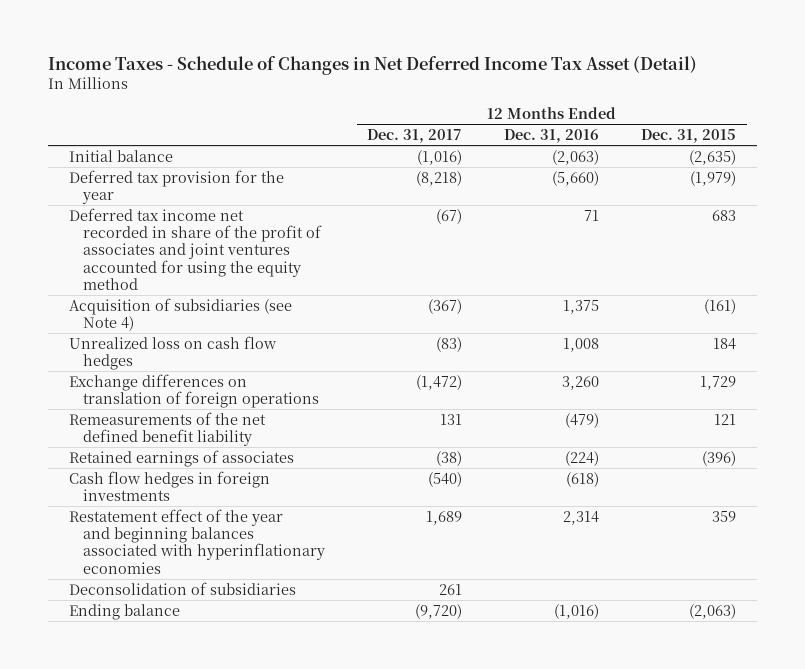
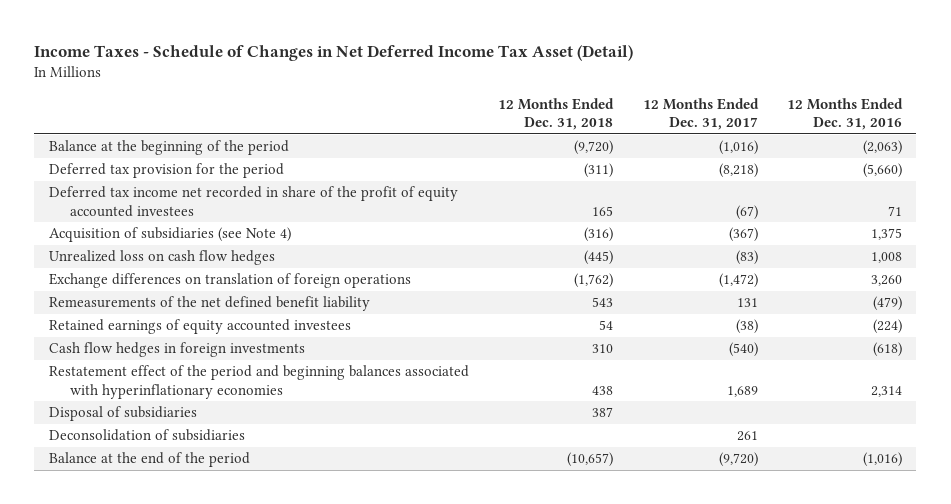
[641,129,737,144] Dec. 31, 2015 -> none
none -> [498,97,615,131] 12 Months Ended Dec. 31, 2018
[68,149,173,162] Initial balance -> [49,140,290,156] Balance at the beginning of the period
[68,169,284,204] Deferred tax provision for the year -> [49,163,285,179] Deferred tax provision for the period
[68,207,323,290] Deferred tax income net recorded in share of the profit of associates and joint ventures accounted for using the equity method -> [49,186,459,217] Deferred tax income net recorded in share of the profit of equity accounted investees
[68,449,294,467] Retained earnings of associates -> [49,319,352,335] Retained earnings of equity accounted investees
[68,508,326,574] Restatement effect of the year and beginning balances associated with hyperinflationary economies -> [49,365,470,399] Restatement effect of the period and beginning balances associated with hyperinflationary economies
none -> [49,406,198,422] Disposal of subsidiaries
[68,603,180,620] Ending balance -> [49,452,251,468] Balance at the end of the period

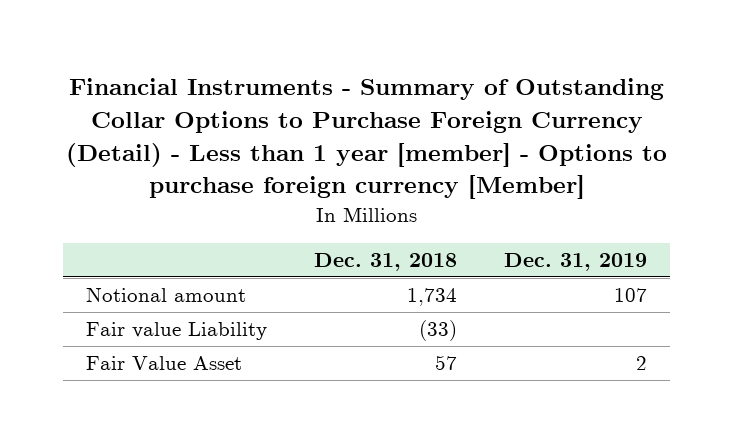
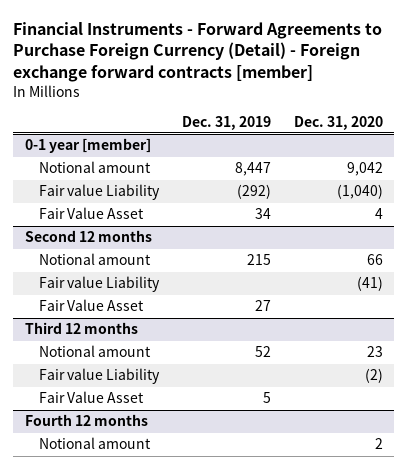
[65,78,667,200] Financial Instruments - Summary of Outstanding Collar Options to Purchase Foreign Currency (Detail) - Less than 1 year [member] - Options to purchase foreign currency [Member] -> [13,21,383,82] Financial Instruments - Forward Agreements to Purchase Foreign Currency (Detail) - Foreign exchange forward contracts [member]
[314,252,458,271] Dec. 31, 2018 -> none
none -> [293,115,383,130] Dec. 31, 2020
none -> [24,138,151,154] 0-1 year [member]
[613,288,647,303] 107 -> [234,162,271,177] 8,447
none -> [38,184,160,201] Fair value Liability
none -> [38,207,144,220] Fair Value Asset
none -> [24,230,152,243] Second 12 months
none -> [38,253,151,266] Notional amount
[635,356,647,371] 2 -> [254,300,271,312] 27
none -> [24,322,138,335] Third 12 months
none -> [38,345,151,358] Notional amount
none -> [38,368,160,385] Fair value Liability
none -> [38,391,144,404] Fair Value Asset
none -> [24,414,148,427] Fourth 12 months
none -> [38,437,151,450] Notional amount

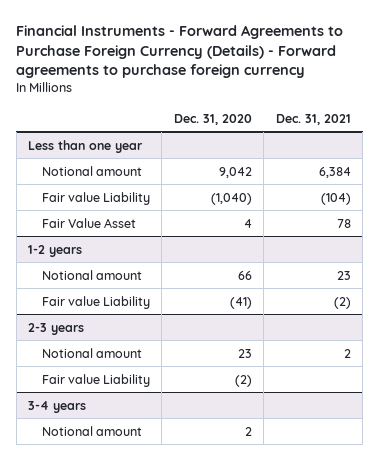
[13,21,383,82] Financial Instruments - Forward Agreements to Purchase Foreign Currency (Detail) - Foreign exchange forward contracts [member] -> [16,25,344,79] Financial Instruments - Forward Agreements to Purchase Foreign Currency (Details) - Forward agreements to purchase foreign currency
[181,115,271,130] Dec. 31, 2019 -> none
none -> [275,113,351,125] Dec. 31, 2021
[24,138,151,154] 0-1 year [member] -> [28,139,144,153] Less than one year
[24,230,152,243] Second 12 months -> [28,244,83,257] 1-2 years
[38,299,144,312] Fair Value Asset -> none
[24,322,138,335] Third 12 months -> [28,322,85,335] 2-3 years
[38,391,144,404] Fair Value Asset -> none
[24,414,148,427] Fourth 12 months -> [28,400,87,413] 3-4 years

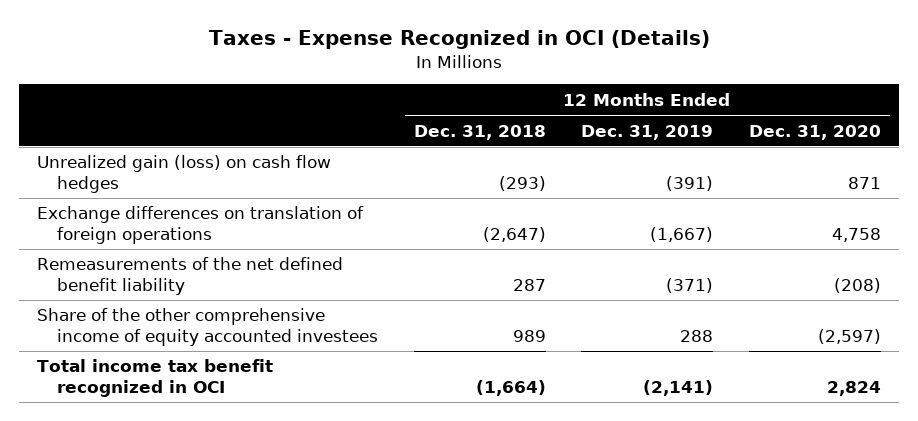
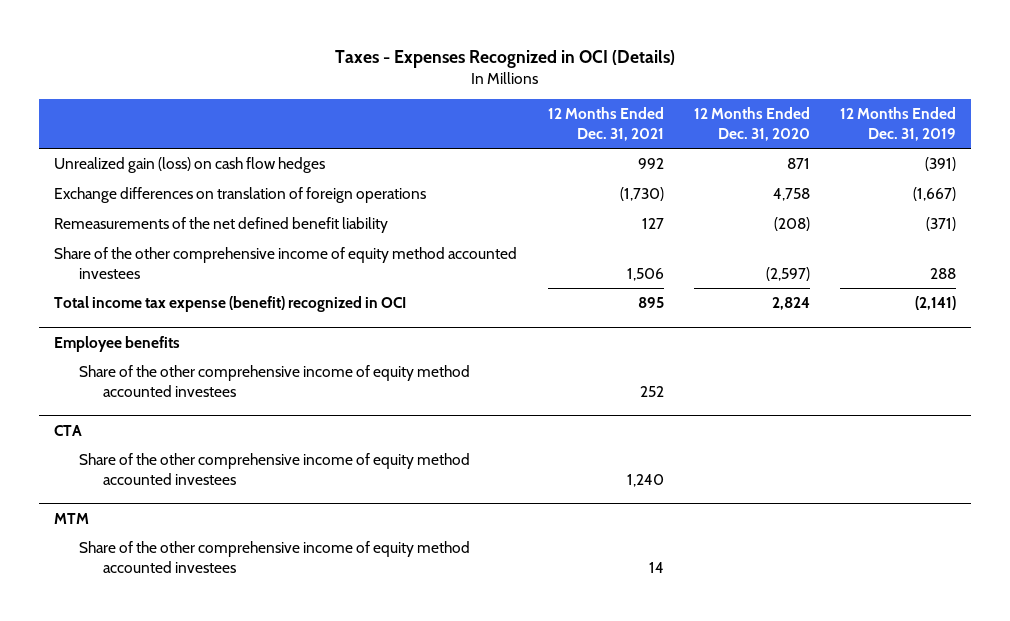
[208,30,710,50] Taxes - Expense Recognized in OCI (Details) -> [335,49,676,68] Taxes - Expenses Recognized in OCI (Details)
[413,124,546,140] Dec. 31, 2018 -> none
none -> [547,107,664,141] 12 Months Ended Dec. 31, 2021
[36,308,378,346] Share of the other comprehensive income of equity accounted investees -> [54,247,518,279] Share of the other comprehensive income of equity method accounted investees
[36,359,273,397] Total income tax benefit recognized in OCI -> [54,296,407,313] Total income tax expense (benefit) recognized in OCI
none -> [54,335,181,352] Employee benefits
none -> [78,365,470,397] Share of the other comprehensive income of equity method accounted investees
none -> [54,424,83,436] CTA
none -> [78,453,470,485] Share of the other comprehensive income of equity method accounted investees
none -> [54,512,90,524] MTM
none -> [78,541,470,573] Share of the other comprehensive income of equity method accounted investees

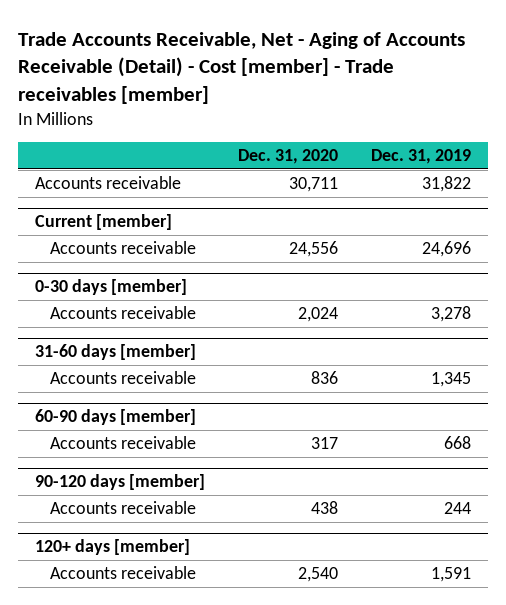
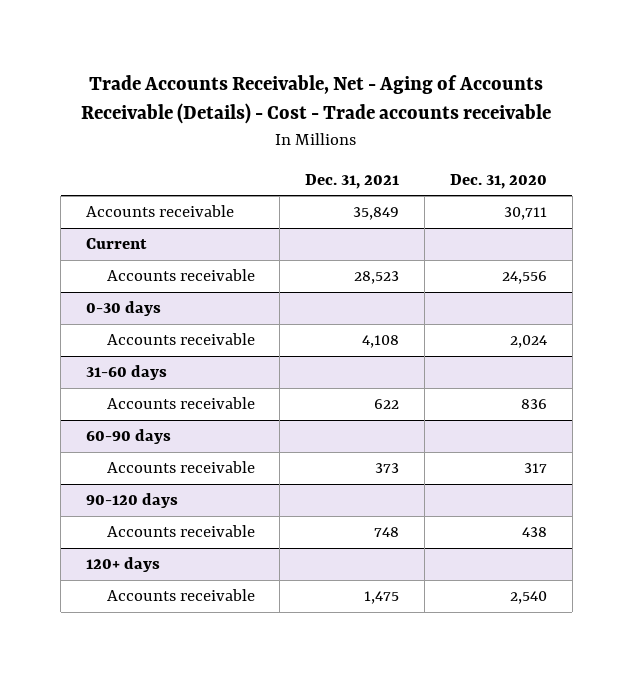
[18,31,466,104] Trade Accounts Receivable, Net - Aging of Accounts Receivable (Detail) - Cost [member] - Trade receivables [member] -> [81,74,552,125] Trade Accounts Receivable, Net - Aging of Accounts Receivable (Details) - Cost - Trade accounts receivable
[371,149,472,165] Dec. 31, 2019 -> none
none -> [305,173,400,189] Dec. 31, 2021
[35,214,173,231] Current [member] -> [85,238,147,250] Current
[35,279,188,296] 0-30 days [member] -> [85,301,161,317] 0-30 days
[35,344,197,361] 31-60 days [member] -> [85,365,167,381] 31-60 days
[35,409,197,426] 60-90 days [member] -> [85,429,171,445] 60-90 days
[35,474,206,491] 90-120 days [member] -> [85,493,178,509] 90-120 days
[35,539,191,556] 120+ days [member] -> [85,557,160,573] 120+ days

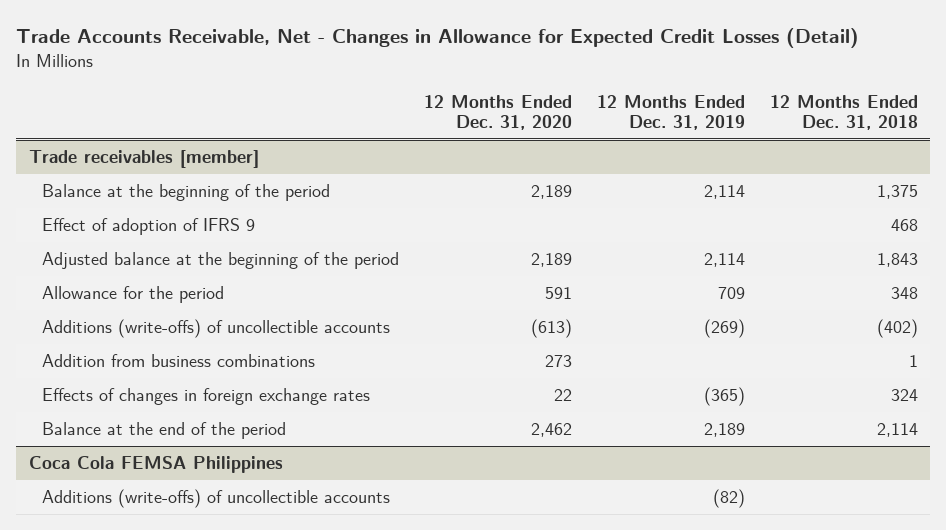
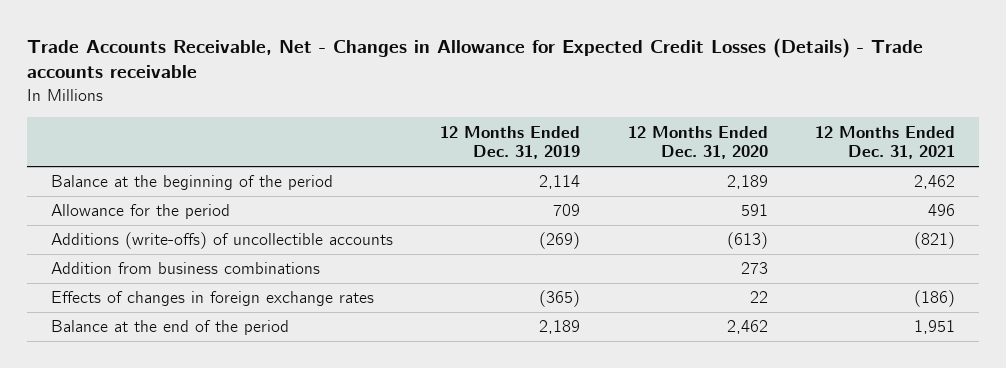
[16,28,860,49] Trade Accounts Receivable, Net - Changes in Allowance for Expected Credit Losses (Detail) -> [27,37,924,79] Trade Accounts Receivable, Net - Changes in Allowance for Expected Credit Losses (Details) - Trade accounts receivable
[769,94,918,130] 12 Months Ended Dec. 31, 2018 -> none
none -> [815,125,956,160] 12 Months Ended Dec. 31, 2021
[28,150,259,169] Trade receivables [member] -> none
[41,218,255,236] Effect of adoption of IFRS 9 -> none
[41,252,399,270] Adjusted balance at the beginning of the period -> none
[28,456,283,474] Coca Cola FEMSA Philippines -> none
[41,489,390,509] Additions (write-offs) of uncollectible accounts -> none

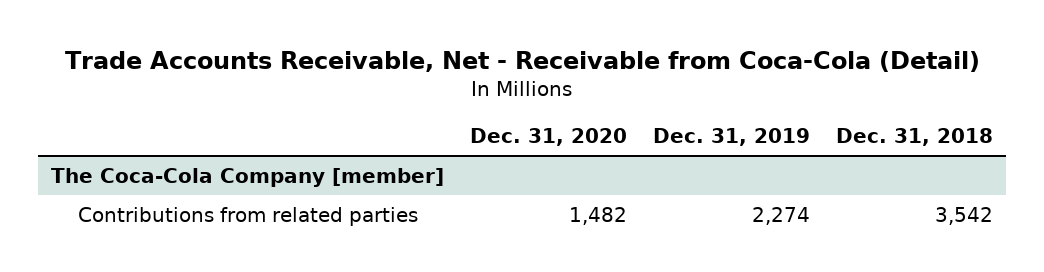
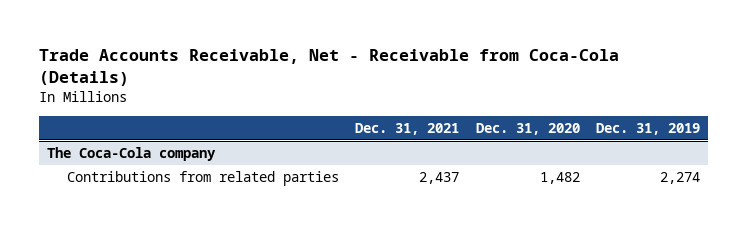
[64,51,980,73] Trade Accounts Receivable, Net - Receivable from Coca-Cola (Detail) -> [38,48,619,86] Trade Accounts Receivable, Net - Receivable from Coca-Cola (Details)
[835,128,993,147] Dec. 31, 2018 -> none
none -> [355,123,460,136] Dec. 31, 2021
[50,167,444,187] The Coca-Cola Company [member] -> [46,147,216,162] The Coca-Cola company

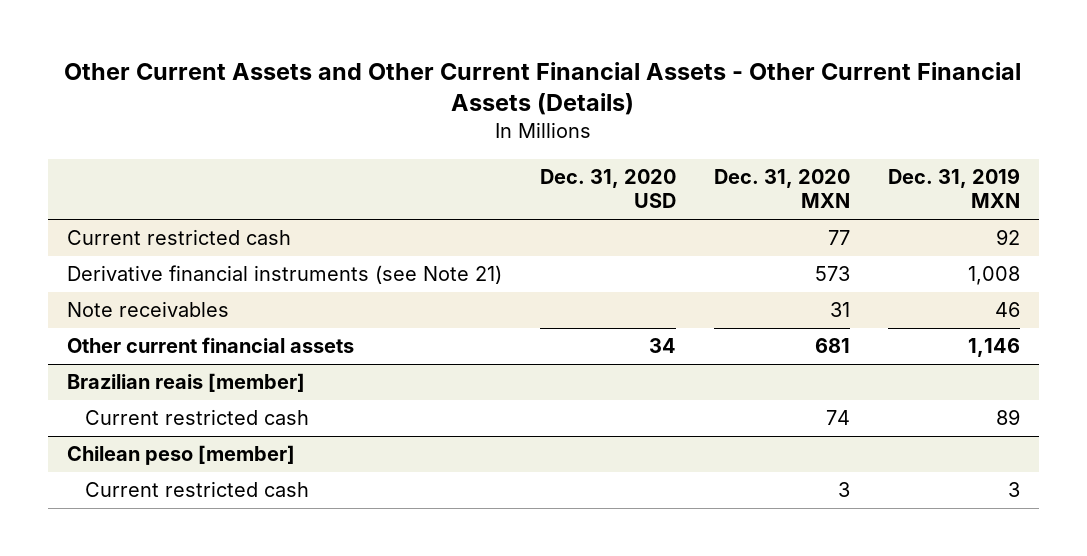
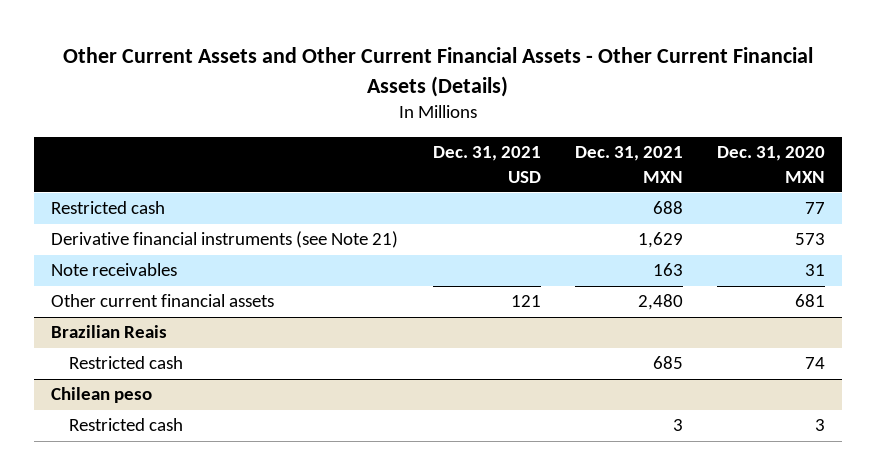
[539,169,676,209] Dec. 31, 2020 USD -> none
[887,168,1020,209] Dec. 31, 2019 MXN -> none
none -> [432,146,541,183] Dec. 31, 2021 USD
none -> [574,146,683,183] Dec. 31, 2021 MXN
[67,229,292,246] Current restricted cash -> [51,201,166,215] Restricted cash
[67,373,306,393] Brazilian reais [member] -> [51,325,168,339] Brazilian Reais
[84,409,309,426] Current restricted cash -> [69,356,184,370] Restricted cash
[67,445,296,466] Chilean peso [member] -> [51,387,153,404] Chilean peso
[84,481,309,498] Current restricted cash -> [69,418,184,432] Restricted cash

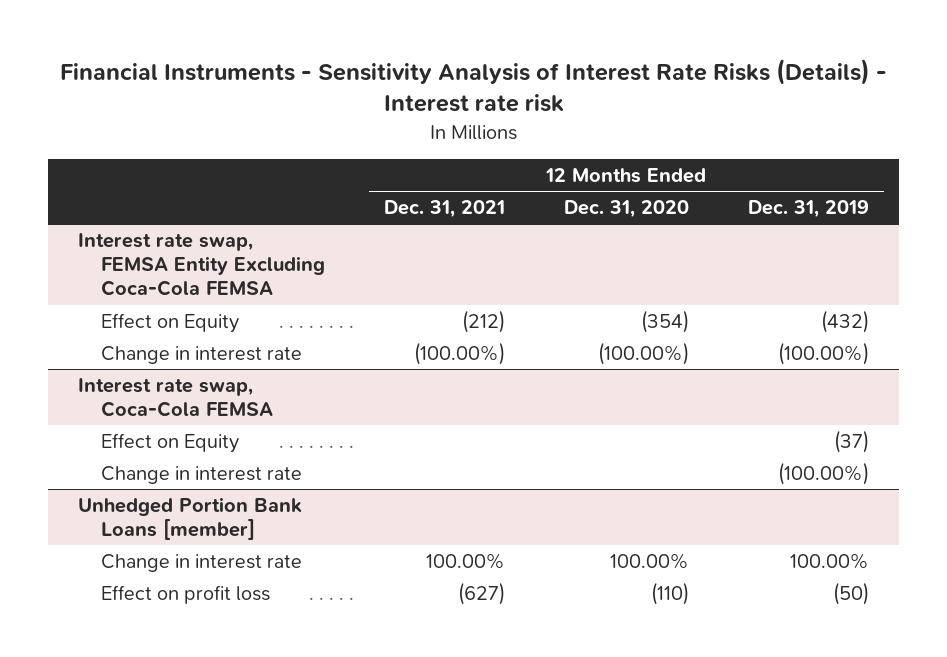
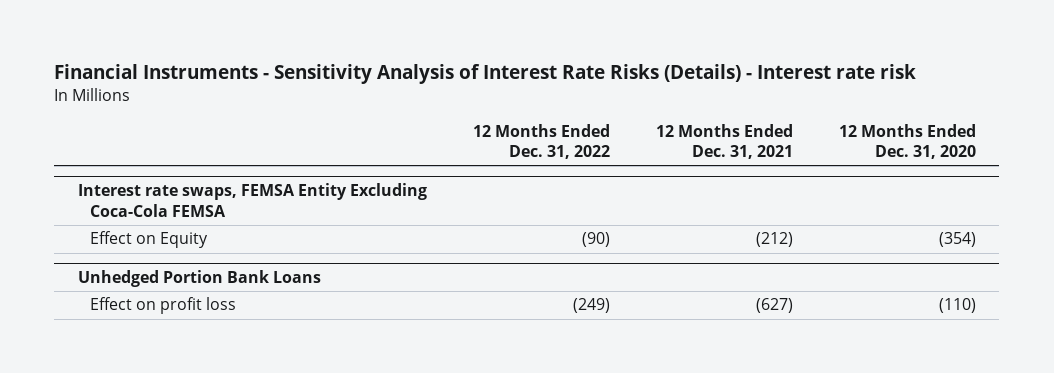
[748,200,870,219] Dec. 31, 2019 -> none
none -> [472,123,610,160] 12 Months Ended Dec. 31, 2022
[77,233,325,297] Interest rate swap, FEMSA Entity Excluding Coca-Cola FEMSA -> [77,182,427,217] Interest rate swaps, FEMSA Entity Excluding Coca-Cola FEMSA
[100,346,302,365] Change in interest rate -> none
[77,378,273,418] Interest rate swap, Coca-Cola FEMSA -> none
[100,433,239,454] Effect on Equity -> none
[100,466,302,485] Change in interest rate -> none
[100,554,302,573] Change in interest rate -> none
[77,497,302,541] Unhedged Portion Bank Loans [member] -> [77,269,321,287] Unhedged Portion Bank Loans

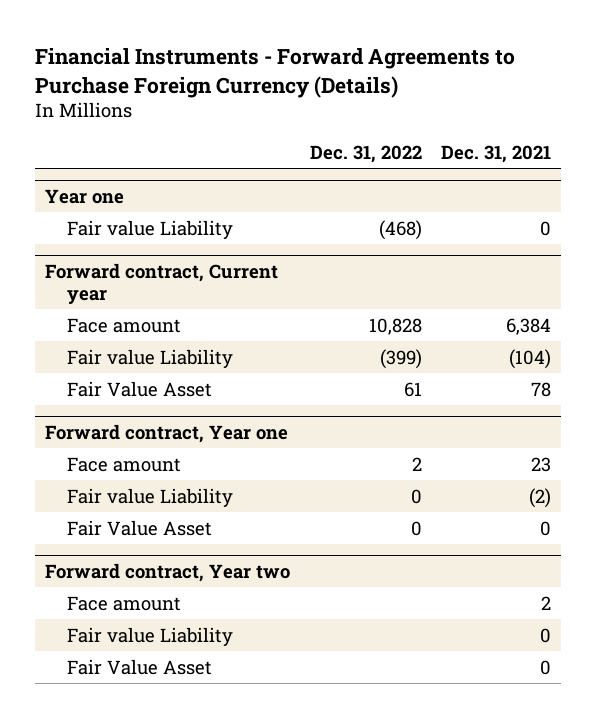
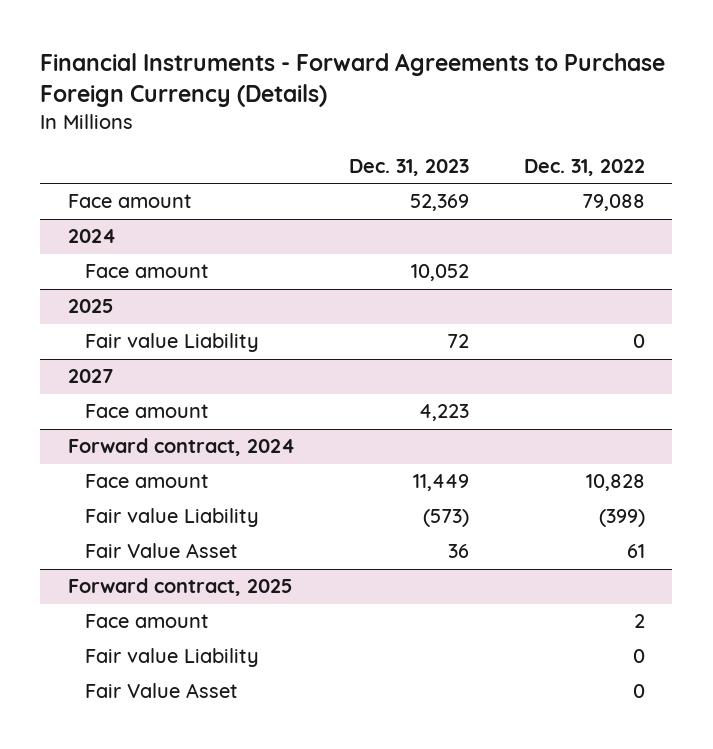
[441,144,552,163] Dec. 31, 2021 -> none
none -> [349,159,470,177] Dec. 31, 2023
[45,262,279,304] Forward contract, Current year -> none
none -> [67,194,192,209] Face amount
none -> [67,229,116,244] 2024
none -> [84,264,209,279] Face amount
[45,188,125,204] Year one -> [67,299,114,314] 2025
[378,219,422,240] (468) -> [632,334,645,349] 0
none -> [67,369,113,384] 2027
none -> [84,404,209,419] Face amount
none -> [67,438,295,457] Forward contract, 2024
[45,423,289,443] Forward contract, Year one -> none
none -> [67,578,293,597] Forward contract, 2025
[45,562,291,582] Forward contract, Year two -> none
[67,595,182,611] Face amount -> none
[67,626,234,646] Fair value Liability -> none
[67,658,213,675] Fair Value Asset -> none

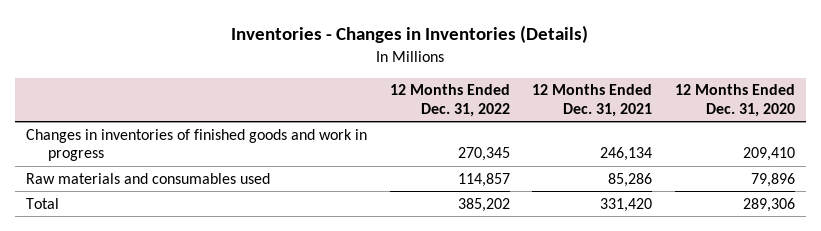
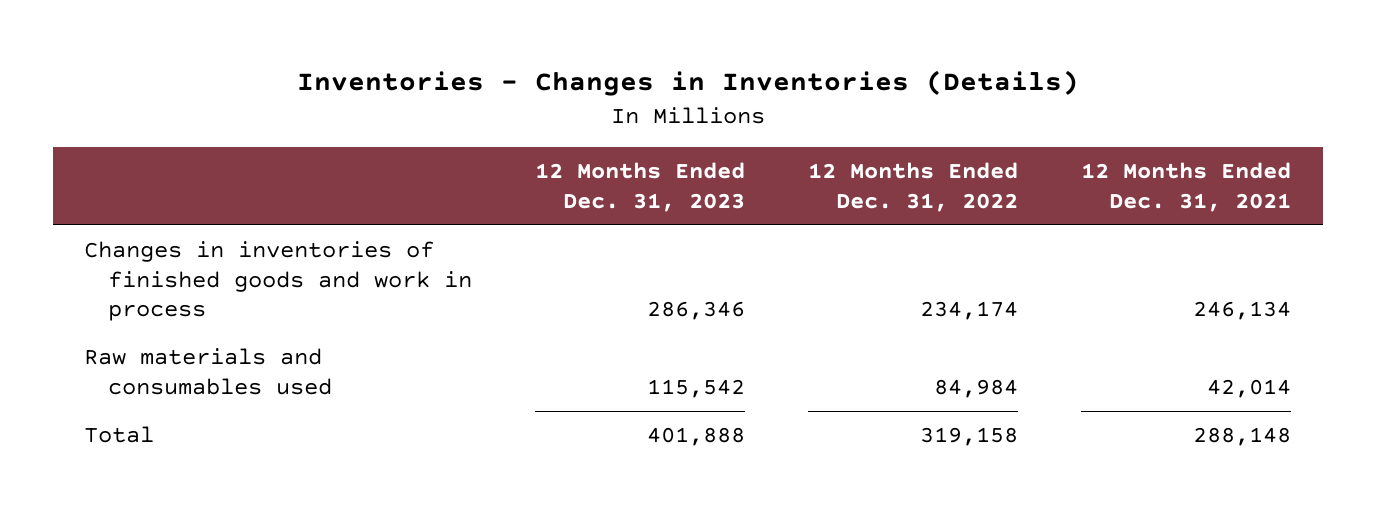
[674,84,795,117] 12 Months Ended Dec. 31, 2020 -> none
none -> [535,162,746,212] 12 Months Ended Dec. 31, 2023
[26,128,368,162] Changes in inventories of finished goods and work in progress -> [84,241,472,322] Changes in inventories of finished goods and work in process
[457,147,510,162] 270,345 -> [920,301,1019,321] 234,174
[457,172,510,187] 114,857 -> [934,378,1019,398] 84,984
[608,172,653,187] 85,286 -> [1207,378,1292,398] 42,014
[457,197,510,212] 385,202 -> [920,427,1019,447] 319,158
[600,197,653,212] 331,420 -> [1193,427,1292,447] 288,148

